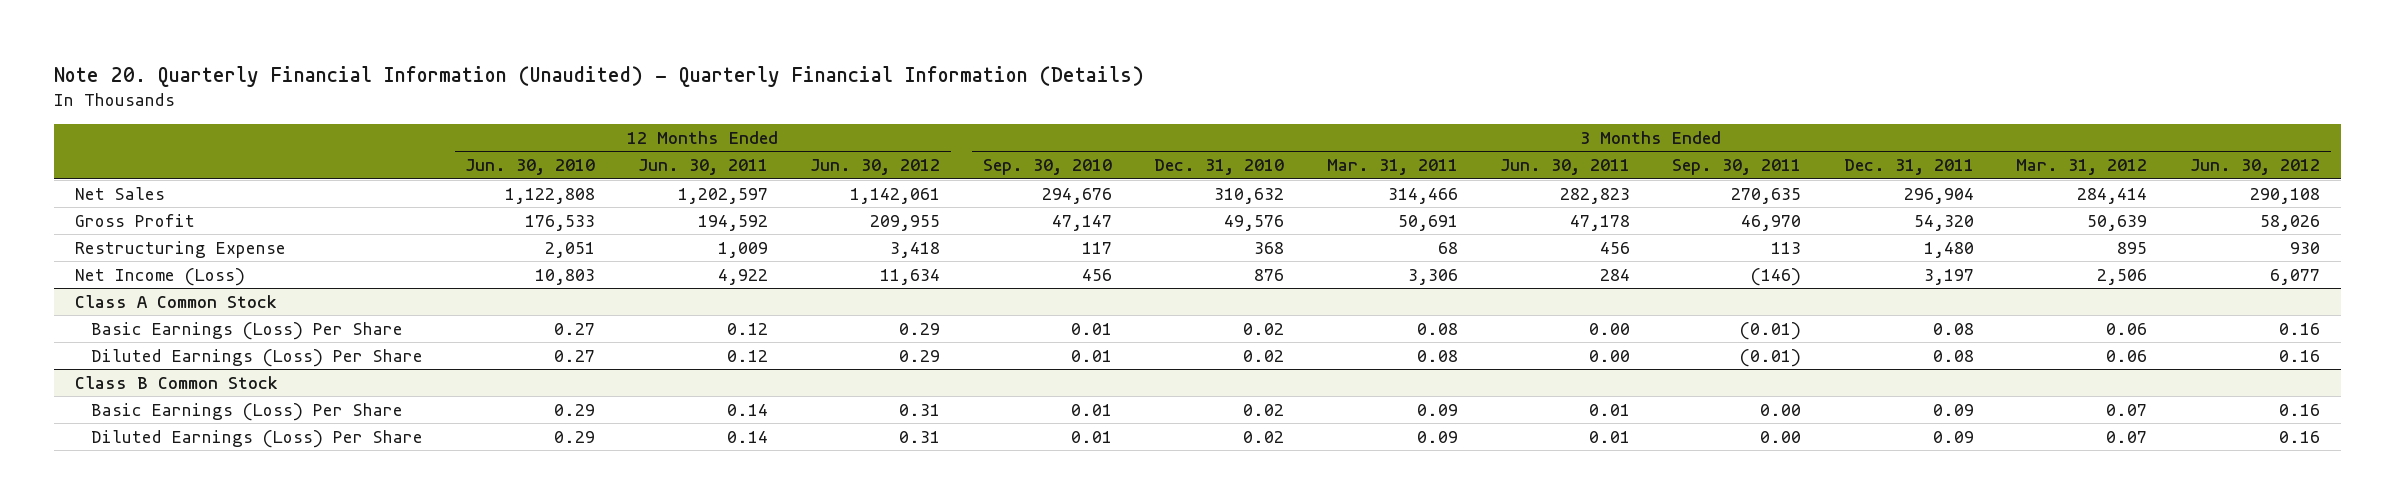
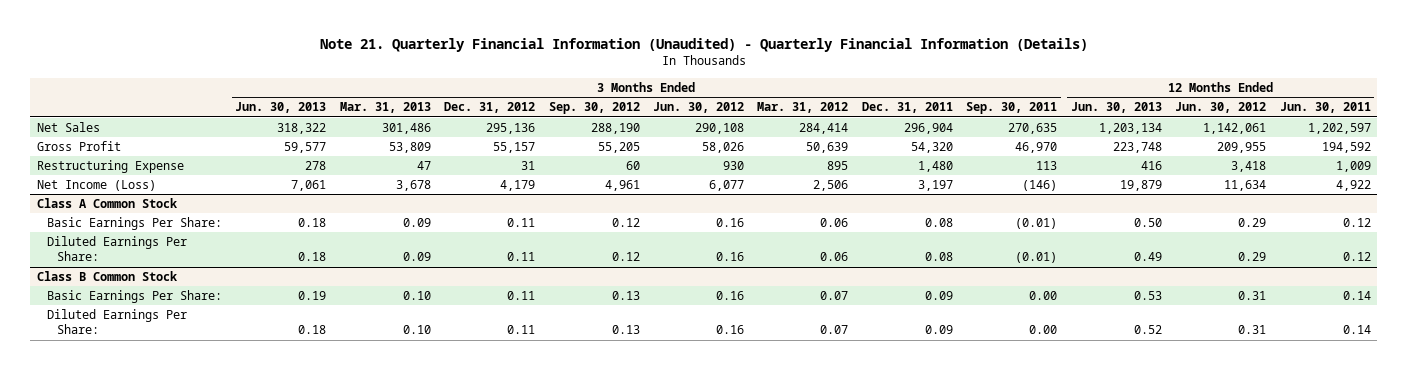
[53,65,1144,87] Note 20. Quarterly Financial Information (Unaudited) - Quarterly Financial Information (Details) -> [319,37,1088,52] Note 21. Quarterly Financial Information (Unaudited) - Quarterly Financial Information (Details)
[465,159,596,176] Jun. 30, 2010 -> none
[982,159,1112,176] Sep. 30, 2010 -> none
[1154,159,1285,176] Dec. 31, 2010 -> none
[1326,159,1458,176] Mar. 31, 2011 -> none
[1500,159,1631,176] Jun. 30, 2011 -> none
none -> [235,102,327,114] Jun. 30, 2013
none -> [339,102,431,114] Mar. 31, 2013
none -> [444,102,536,114] Dec. 31, 2012
none -> [548,102,640,115] Sep. 30, 2012
none -> [1070,102,1162,114] Jun. 30, 2013
[90,321,403,340] Basic Earnings (Loss) Per Share -> [46,217,222,231] Basic Earnings Per Share:
[90,348,423,367] Diluted Earnings (Loss) Per Share -> [46,236,187,262] Diluted Earnings Per Share:
[90,402,403,421] Basic Earnings (Loss) Per Share -> [46,290,222,304] Basic Earnings Per Share:
[90,429,423,448] Diluted Earnings (Loss) Per Share -> [46,309,187,335] Diluted Earnings Per Share:

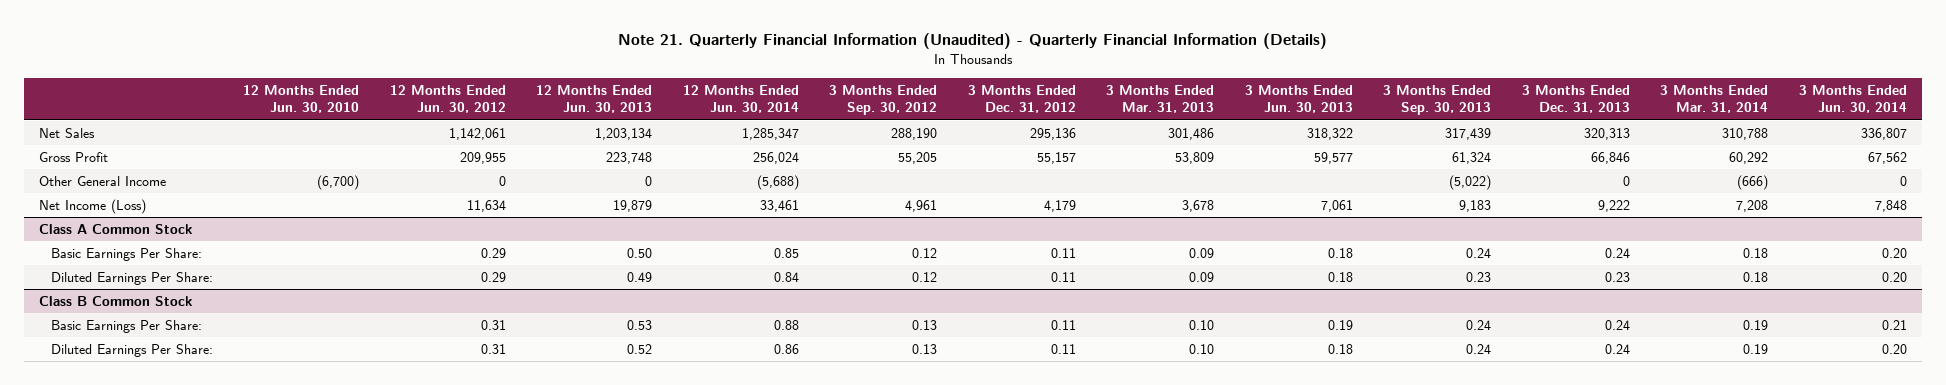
[653,102,745,114] Jun. 30, 2012 -> none
[757,102,849,114] Mar. 31, 2012 -> none
[861,102,953,114] Dec. 31, 2011 -> none
[966,102,1058,115] Sep. 30, 2011 -> none
[1279,102,1371,114] Jun. 30, 2011 -> none
none -> [243,85,360,114] 12 Months Ended Jun. 30, 2010
none -> [682,85,799,114] 12 Months Ended Jun. 30, 2014
none -> [1383,85,1492,116] 3 Months Ended Sep. 30, 2013
none -> [1521,85,1630,114] 3 Months Ended Dec. 31, 2013
none -> [1660,85,1769,114] 3 Months Ended Mar. 31, 2014
none -> [1798,85,1907,114] 3 Months Ended Jun. 30, 2014
[36,160,184,174] Restructuring Expense -> none
none -> [38,176,166,187] Other General Income

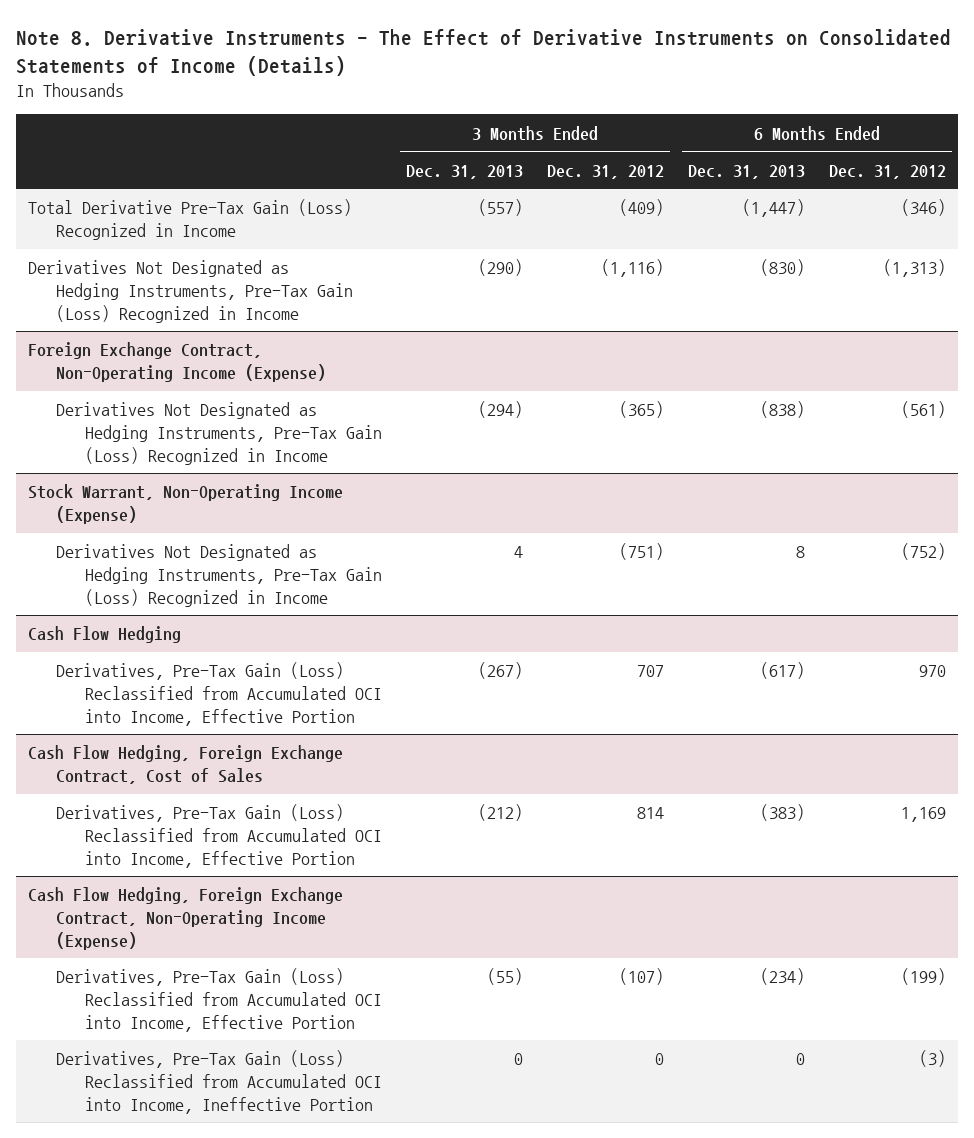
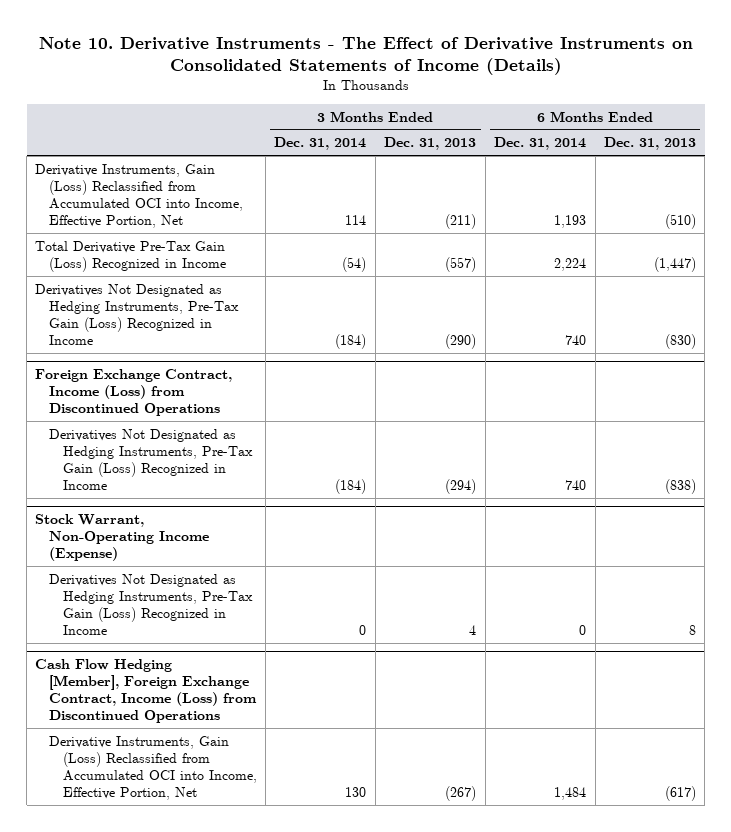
[15,28,951,76] Note 8. Derivative Instruments - The Effect of Derivative Instruments on Consolidated Statements of Income (Details) -> [38,36,693,75] Note 10. Derivative Instruments - The Effect of Derivative Instruments on Consolidated Statements of Income (Details)
[547,164,665,179] Dec. 31, 2012 -> none
[829,164,947,179] Dec. 31, 2012 -> none
none -> [274,137,367,151] Dec. 31, 2014
none -> [494,137,587,151] Dec. 31, 2014
none -> [35,163,243,228] Derivative Instruments, Gain (Loss) Reclassified from Accumulated OCI into Income, Effective Portion, Net
[27,342,327,382] Foreign Exchange Contract, Non-Operating Income (Expense) -> none
none -> [35,369,233,417] Foreign Exchange Contract, Income (Loss) from Discontinued Operations
[27,626,181,644] Cash Flow Hedging -> none
[27,745,343,784] Cash Flow Hedging, Foreign Exchange Contract, Cost of Sales -> none
[56,804,383,868] Derivatives, Pre-Tax Gain (Loss) Reclassified from Accumulated OCI into Income, Effective Portion -> none
[27,887,343,950] Cash Flow Hedging, Foreign Exchange Contract, Non-Operating Income (Expense) -> none
[56,968,383,1032] Derivatives, Pre-Tax Gain (Loss) Reclassified from Accumulated OCI into Income, Effective Portion -> none
[56,1050,383,1114] Derivatives, Pre-Tax Gain (Loss) Reclassified from Accumulated OCI into Income, Ineffective Portion -> none
none -> [35,659,257,724] Cash Flow Hedging [Member], Foreign Exchange Contract, Income (Loss) from Discontinued Operations
[56,662,383,726] Derivatives, Pre-Tax Gain (Loss) Reclassified from Accumulated OCI into Income, Effective Portion -> [48,735,257,800] Derivative Instruments, Gain (Loss) Reclassified from Accumulated OCI into Income, Effective Portion, Net

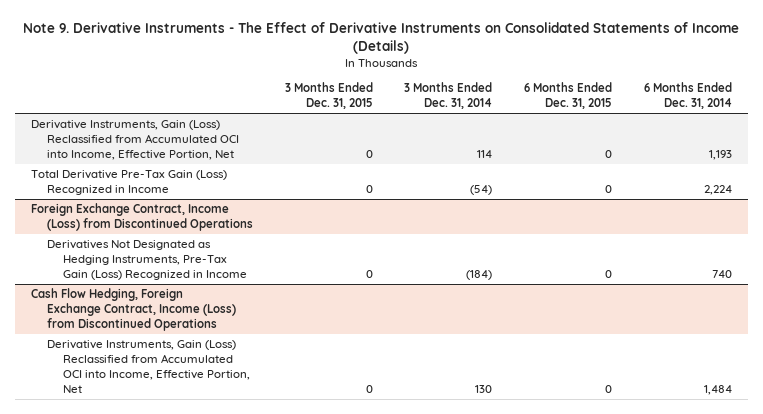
[38,36,693,75] Note 10. Derivative Instruments - The Effect of Derivative Instruments on Consolidated Statements of Income (Details) -> [23,21,740,54] Note 9. Derivative Instruments - The Effect of Derivative Instruments on Consolidated Statements of Income (Details)
[384,137,477,151] Dec. 31, 2013 -> none
[603,137,696,151] Dec. 31, 2013 -> none
none -> [284,82,373,110] 3 Months Ended Dec. 31, 2015
none -> [524,82,613,110] 6 Months Ended Dec. 31, 2015
[35,283,239,345] Derivatives Not Designated as Hedging Instruments, Pre-Tax Gain (Loss) Recognized in Income -> none
[35,514,209,562] Stock Warrant, Non-Operating Income (Expense) -> none
[48,573,253,635] Derivatives Not Designated as Hedging Instruments, Pre-Tax Gain (Loss) Recognized in Income -> none
[35,659,257,724] Cash Flow Hedging [Member], Foreign Exchange Contract, Income (Loss) from Discontinued Operations -> [30,288,237,332] Cash Flow Hedging, Foreign Exchange Contract, Income (Loss) from Discontinued Operations

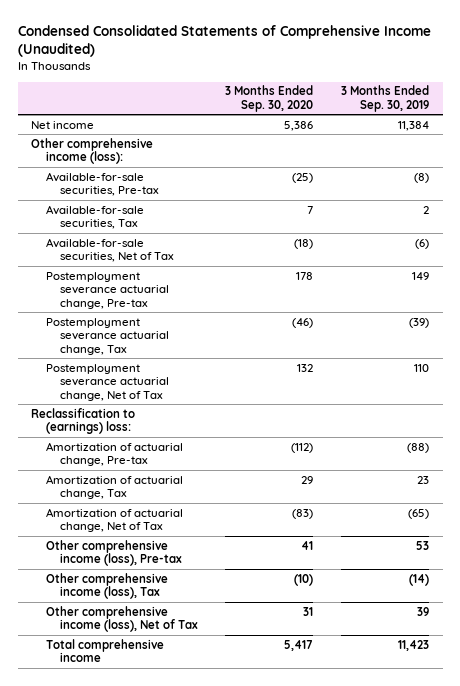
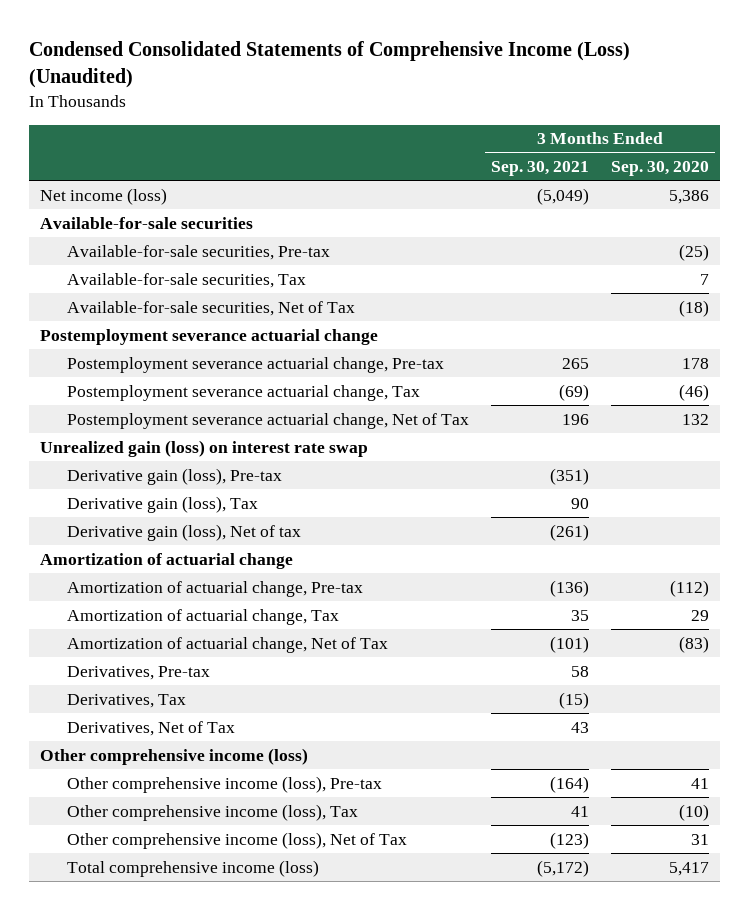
[17,24,431,57] Condensed Consolidated Statements of Comprehensive Income (Unaudited) -> [28,41,630,89] Condensed Consolidated Statements of Comprehensive Income (Loss) (Unaudited)
[340,85,429,112] 3 Months Ended Sep. 30, 2019 -> none
none -> [491,161,590,177] Sep. 30, 2021
[31,137,154,165] Other comprehensive income (loss): -> none
[31,120,95,129] Net income -> [39,187,167,205] Net income (loss)
none -> [39,216,253,229] Available-for-sale securities
none -> [39,328,378,345] Postemployment severance actuarial change
none -> [39,439,368,457] Unrealized gain (loss) on interest rate swap
none -> [66,467,282,485] Derivative gain (loss), Pre-tax
none -> [66,495,258,513] Derivative gain (loss), Tax
none -> [66,523,301,541] Derivative gain (loss), Net of tax
[31,407,136,435] Reclassification to (earnings) loss: -> [39,552,293,569] Amortization of actuarial change
none -> [66,665,210,680] Derivatives, Pre-tax
none -> [66,693,186,708] Derivatives, Tax
none -> [66,720,235,736] Derivatives, Net of Tax
none -> [39,747,308,765] Other comprehensive income (loss)
[45,638,164,663] Total comprehensive income -> [66,859,319,877] Total comprehensive income (loss)

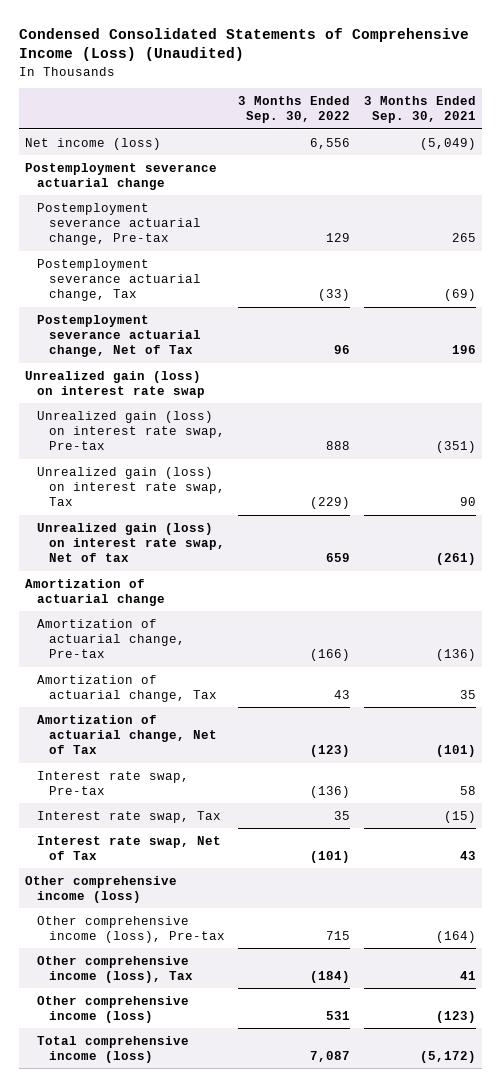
[611,161,710,177] Sep. 30, 2020 -> none
none -> [238,96,351,124] 3 Months Ended Sep. 30, 2022
[39,216,253,229] Available-for-sale securities -> none
[66,244,330,260] Available-for-sale securities, Pre-tax -> none
[66,272,306,288] Available-for-sale securities, Tax -> none
[66,300,355,316] Available-for-sale securities, Net of Tax -> none
[66,467,282,485] Derivative gain (loss), Pre-tax -> [37,410,226,451] Unrealized gain (loss) on interest rate swap, Pre-tax
[66,495,258,513] Derivative gain (loss), Tax -> [37,466,226,507] Unrealized gain (loss) on interest rate swap, Tax
[66,523,301,541] Derivative gain (loss), Net of tax -> [37,522,226,563] Unrealized gain (loss) on interest rate swap, Net of tax
[66,665,210,680] Derivatives, Pre-tax -> [37,770,190,795] Interest rate swap, Pre-tax
[66,693,186,708] Derivatives, Tax -> [37,810,222,823] Interest rate swap, Tax
[66,720,235,736] Derivatives, Net of Tax -> [37,835,222,860] Interest rate swap, Net of Tax
[66,831,407,849] Other comprehensive income (loss), Net of Tax -> [37,995,190,1023] Other comprehensive income (loss)

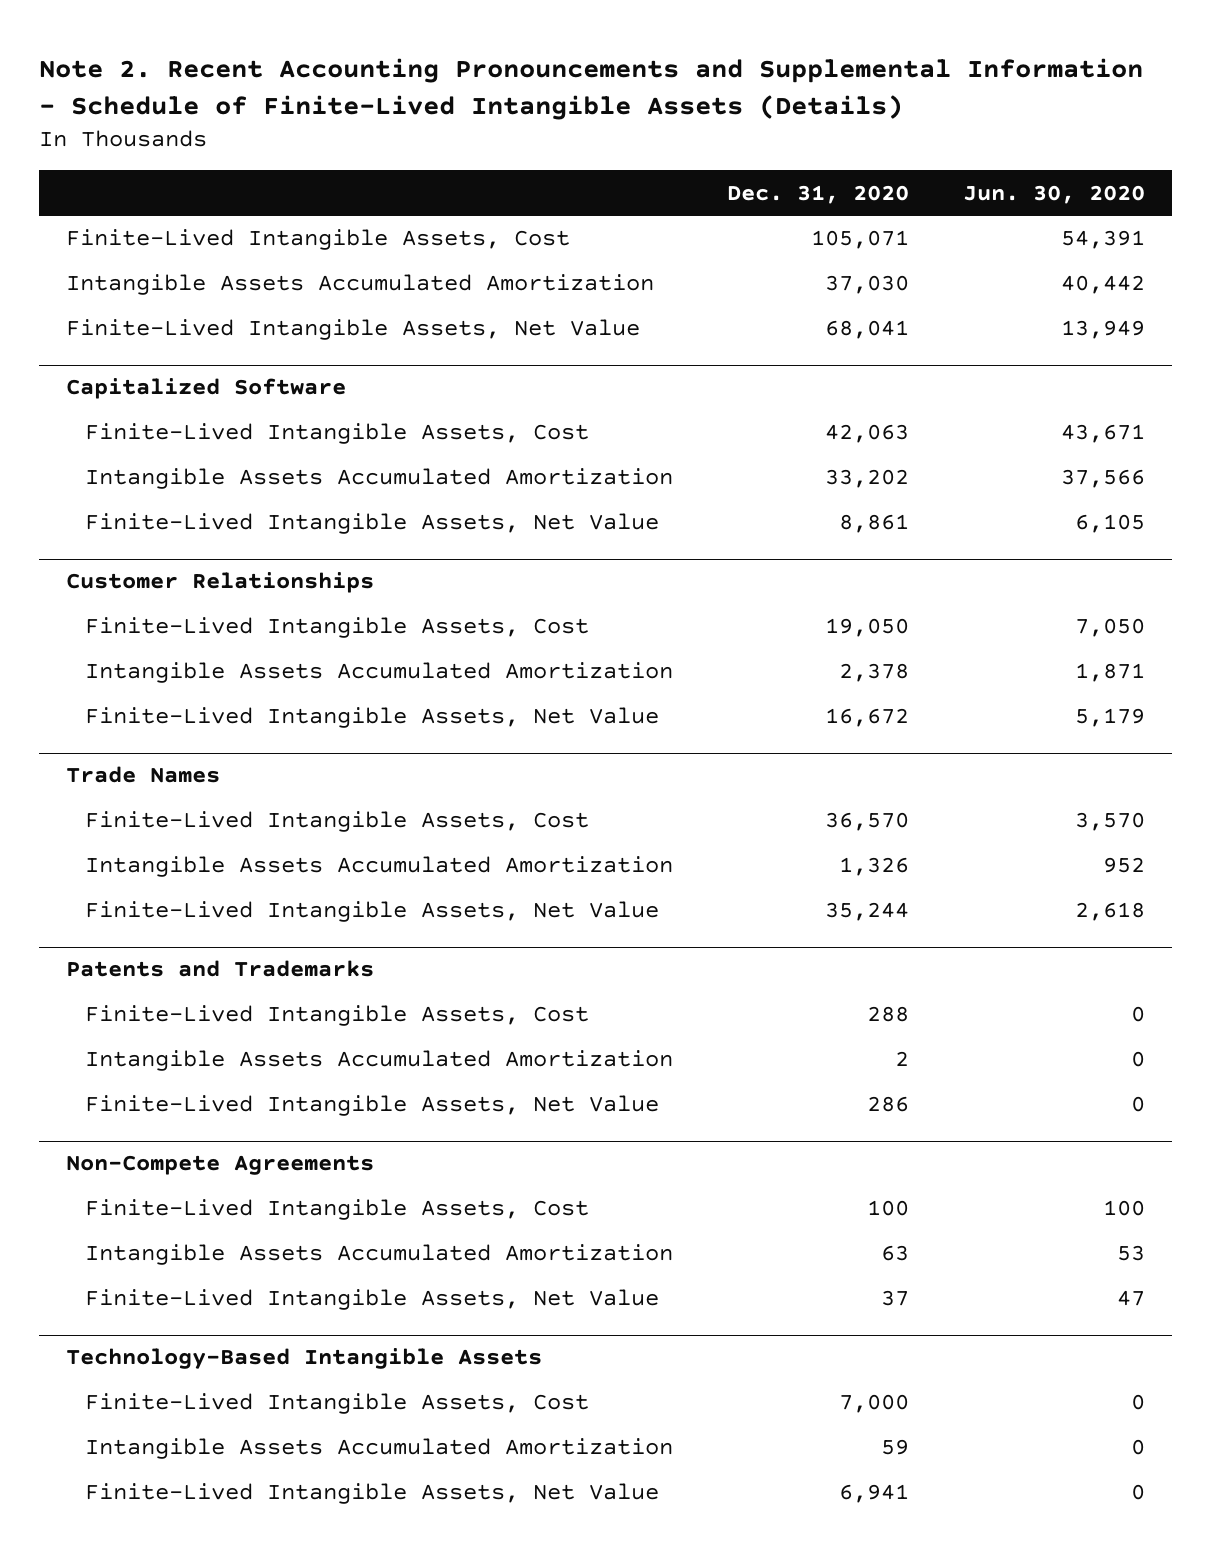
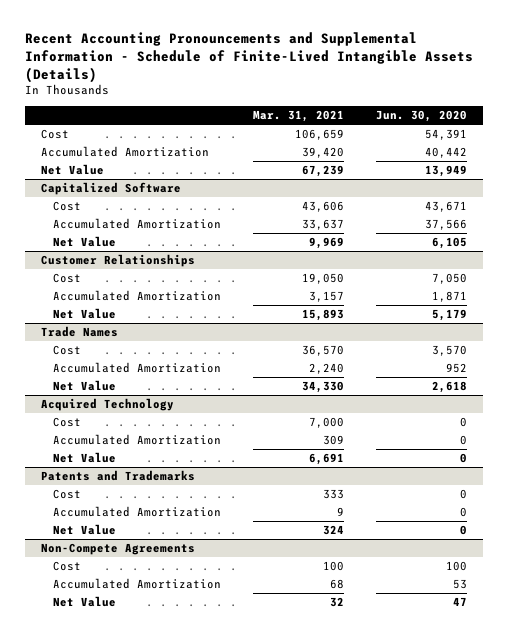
[39,57,1144,120] Note 2. Recent Accounting Pronouncements and Supplemental Information - Schedule of Finite-Lived Intangible Assets (Details) -> [24,31,473,83] Recent Accounting Pronouncements and Supplemental Information - Schedule of Finite-Lived Intangible Assets (Details)
[726,184,909,204] Dec. 31, 2020 -> none
none -> [252,110,344,123] Mar. 31, 2021
[66,229,571,251] Finite-Lived Intangible Assets, Cost -> [40,129,69,140] Cost
[66,274,655,296] Intangible Assets Accumulated Amortization -> [40,146,209,158] Accumulated Amortization
[66,319,641,341] Finite-Lived Intangible Assets, Net Value -> [40,164,104,176] Net Value
[84,423,589,445] Finite-Lived Intangible Assets, Cost -> [52,201,81,212] Cost
[84,468,673,490] Intangible Assets Accumulated Amortization -> [52,218,221,230] Accumulated Amortization
[84,513,659,535] Finite-Lived Intangible Assets, Net Value -> [52,236,116,248] Net Value
[84,617,589,639] Finite-Lived Intangible Assets, Cost -> [52,273,81,284] Cost
[84,662,673,684] Intangible Assets Accumulated Amortization -> [52,290,221,302] Accumulated Amortization
[84,707,659,729] Finite-Lived Intangible Assets, Net Value -> [52,308,116,320] Net Value
[84,811,589,833] Finite-Lived Intangible Assets, Cost -> [52,345,81,356] Cost
[84,856,673,878] Intangible Assets Accumulated Amortization -> [52,362,221,374] Accumulated Amortization
[84,901,659,923] Finite-Lived Intangible Assets, Net Value -> [52,380,116,392] Net Value
none -> [40,398,174,412] Acquired Technology
none -> [52,417,81,428] Cost
none -> [52,434,221,446] Accumulated Amortization
none -> [52,452,116,464] Net Value
[84,1005,589,1027] Finite-Lived Intangible Assets, Cost -> [52,489,81,500] Cost
[84,1050,673,1072] Intangible Assets Accumulated Amortization -> [52,506,221,518] Accumulated Amortization
[84,1095,659,1117] Finite-Lived Intangible Assets, Net Value -> [52,524,116,536] Net Value
[66,1348,543,1370] Technology-Based Intangible Assets -> none
[84,1393,589,1415] Finite-Lived Intangible Assets, Cost -> none
[84,1438,673,1460] Intangible Assets Accumulated Amortization -> none
[84,1483,659,1505] Finite-Lived Intangible Assets, Net Value -> none
[84,1199,589,1221] Finite-Lived Intangible Assets, Cost -> [52,561,81,572] Cost
[84,1244,673,1266] Intangible Assets Accumulated Amortization -> [52,578,221,590] Accumulated Amortization
[84,1289,659,1311] Finite-Lived Intangible Assets, Net Value -> [52,596,116,608] Net Value

